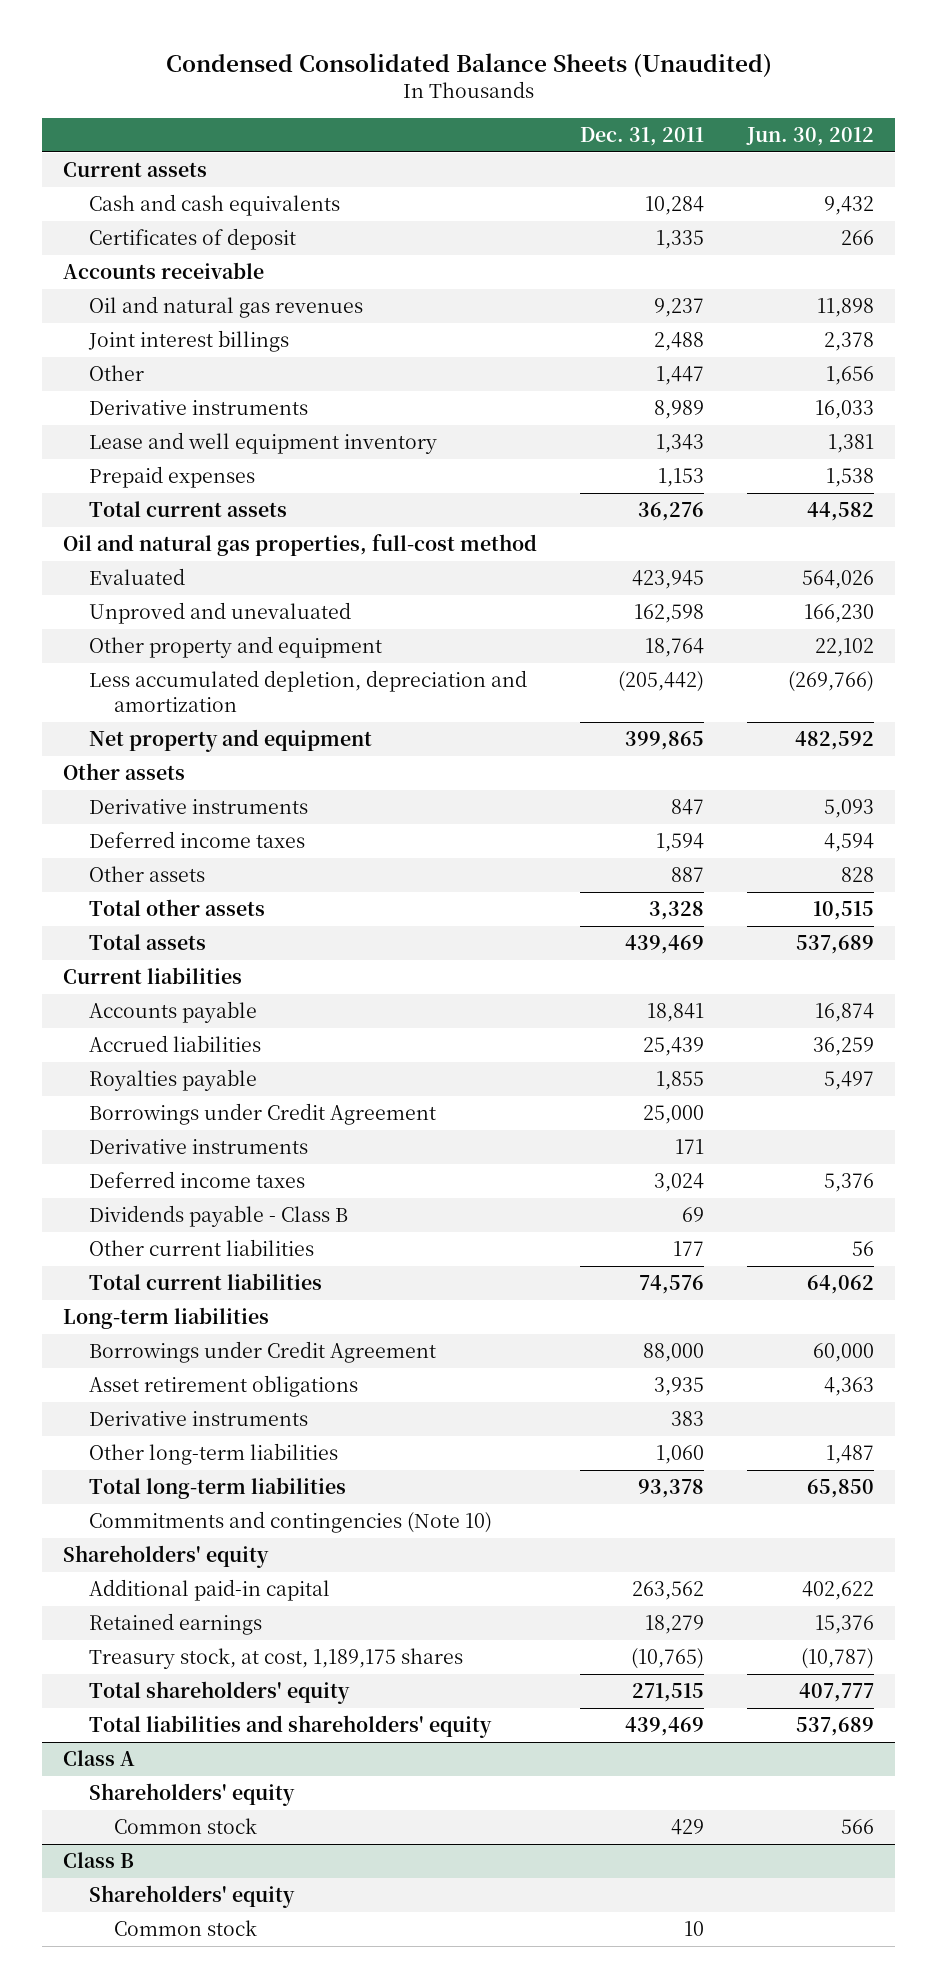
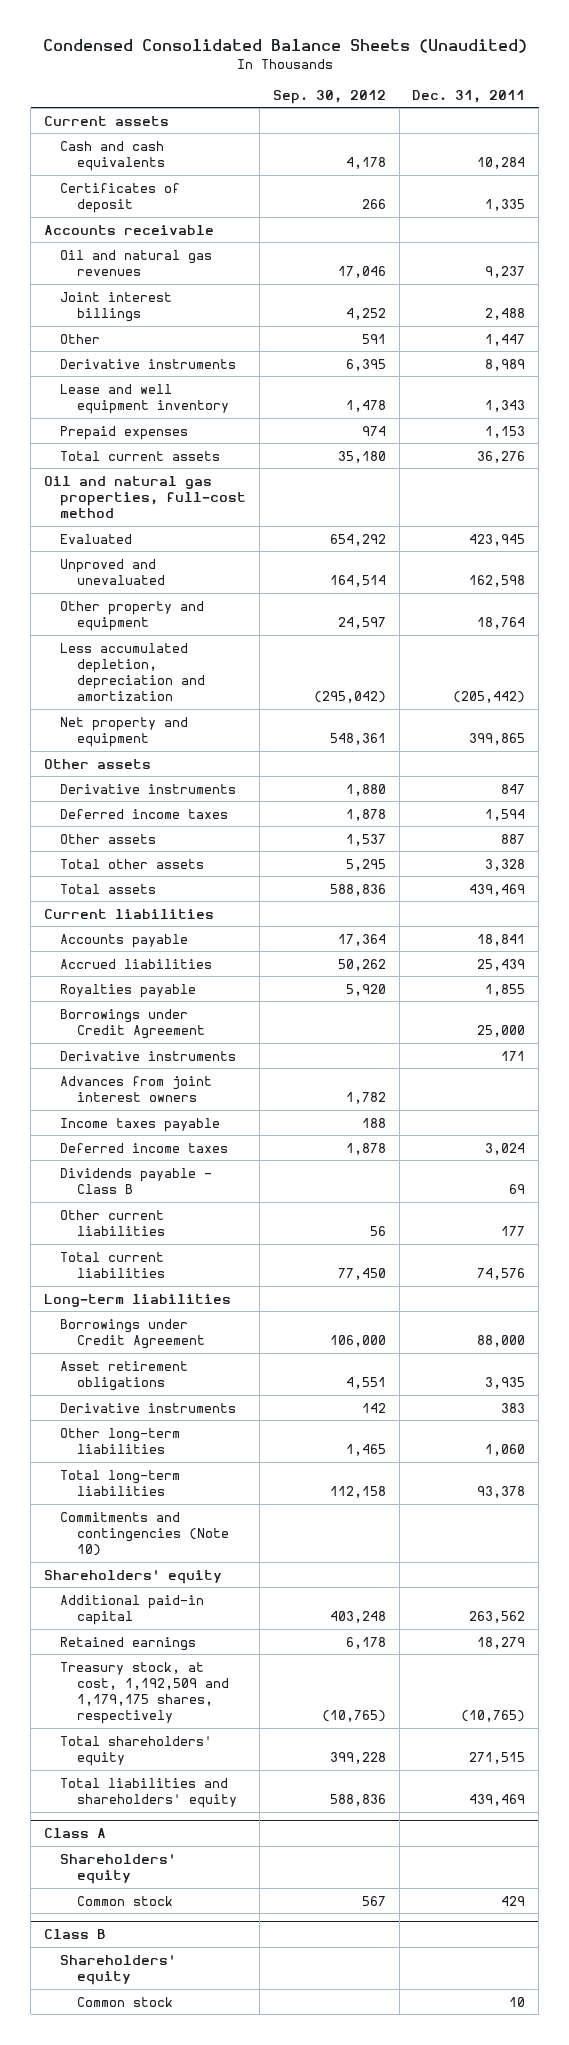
[746,126,875,146] Jun. 30, 2012 -> none
none -> [272,89,386,104] Sep. 30, 2012
none -> [60,1075,213,1102] Advances from joint interest owners
none -> [60,1117,221,1132] Income taxes payable
[88,1648,463,1670] Treasury stock, at cost, 1,189,175 shares -> [60,1661,230,1725] Treasury stock, at cost, 1,192,509 and 1,179,175 shares, respectively

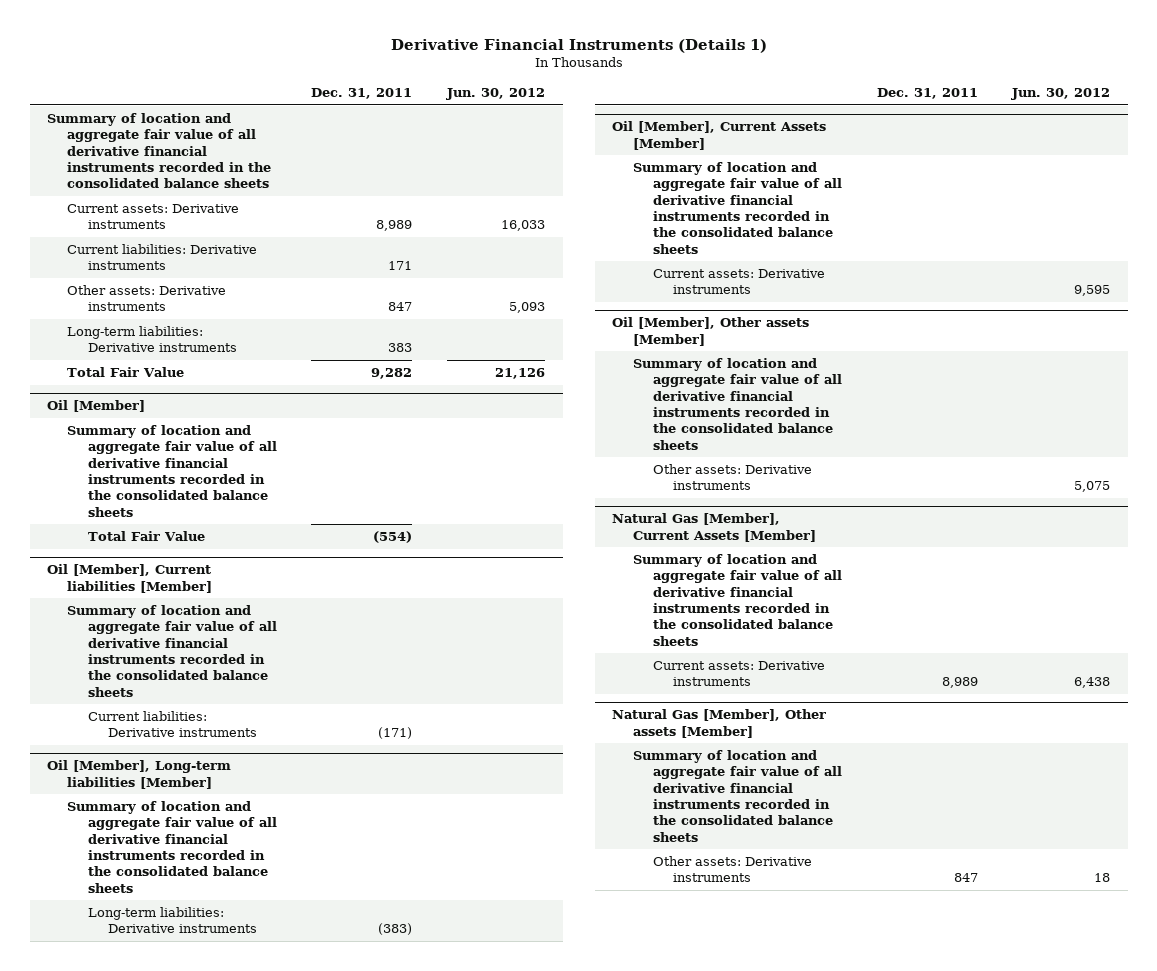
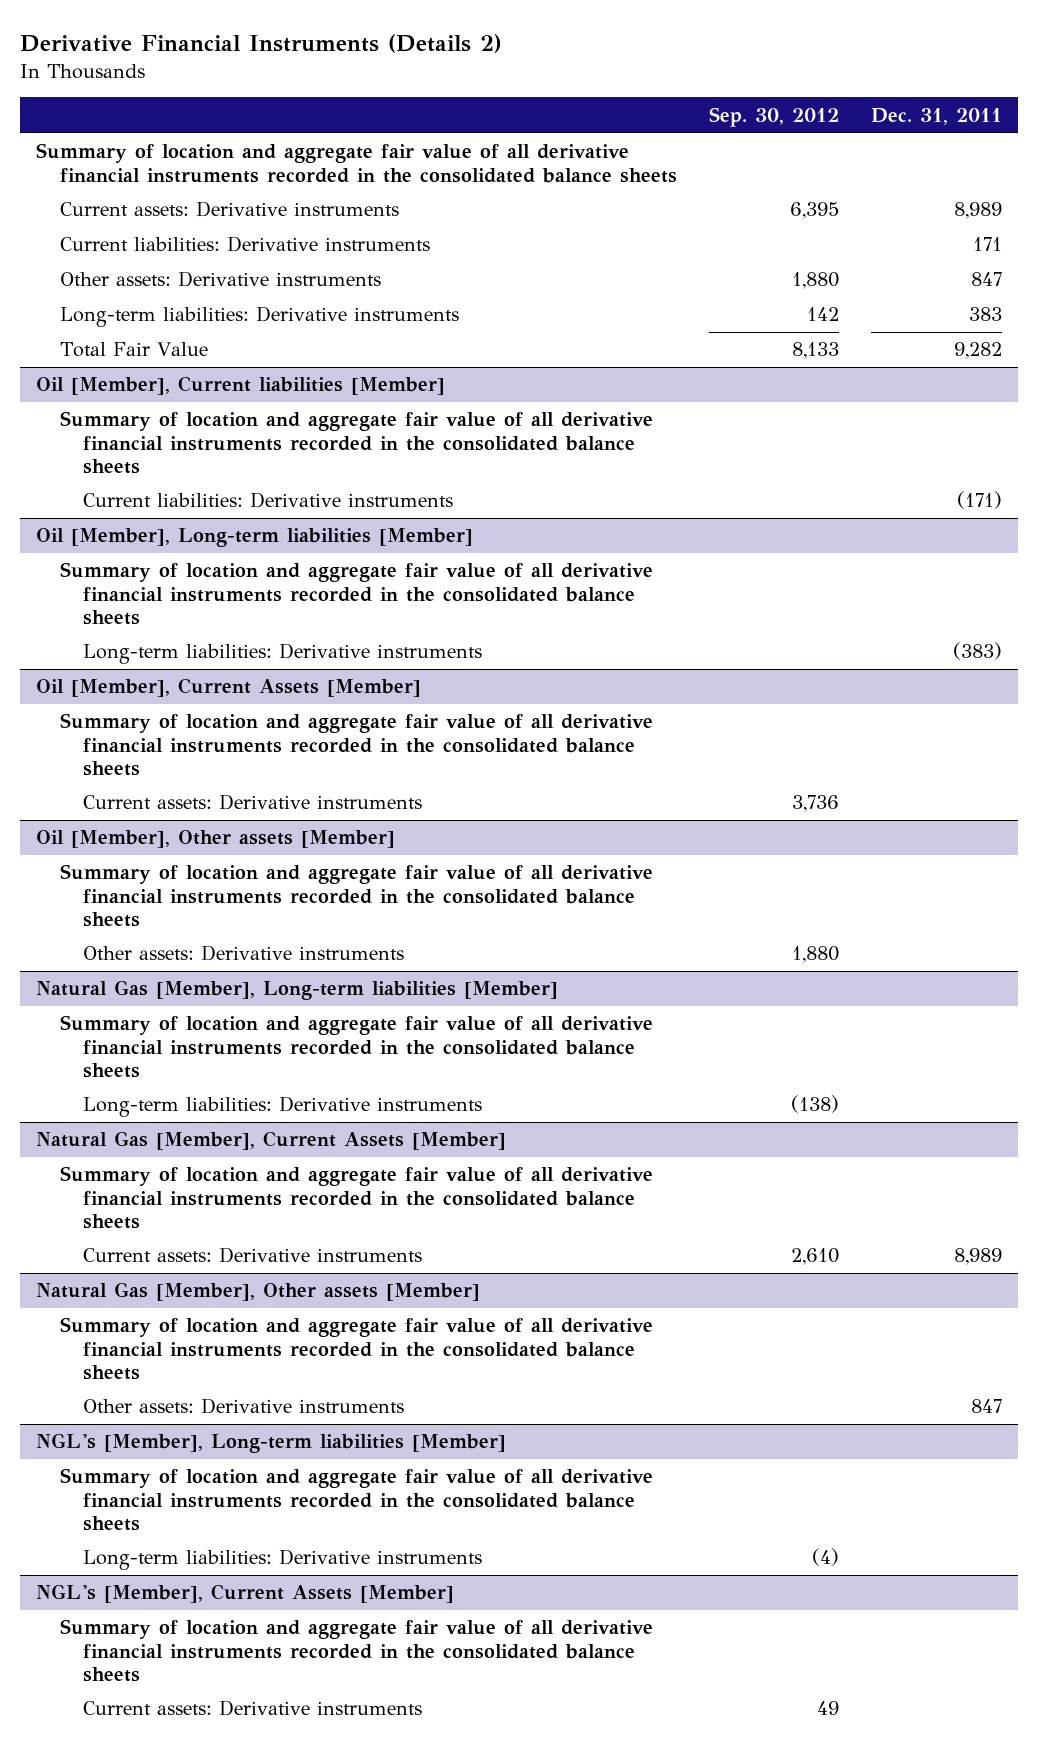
[390,38,767,53] Derivative Financial Instruments (Details 1) -> [20,33,503,53] Derivative Financial Instruments (Details 2)
[446,88,546,101] Jun. 30, 2012 -> none
none -> [708,106,839,127] Sep. 30, 2012
[47,400,146,413] Oil [Member] -> none
[67,425,277,517] Summary of location and aggregate fair value of all derivative financial instruments recorded in the consolidated balance sheets -> none
[87,531,205,542] Total Fair Value -> none
none -> [36,980,559,1001] Natural Gas [Member], Long-term liabilities [Member]
none -> [59,1015,653,1078] Summary of location and aggregate fair value of all derivative financial instruments recorded in the consolidated balance sheets
none -> [82,1096,482,1118] Long-term liabilities: Derivative instruments
none -> [36,1433,507,1454] NGL's [Member], Long-term liabilities [Member]
none -> [59,1468,653,1531] Summary of location and aggregate fair value of all derivative financial instruments recorded in the consolidated balance sheets
none -> [82,1549,482,1571] Long-term liabilities: Derivative instruments
none -> [36,1584,455,1604] NGL's [Member], Current Assets [Member]
none -> [59,1619,653,1682] Summary of location and aggregate fair value of all derivative financial instruments recorded in the consolidated balance sheets
none -> [82,1700,422,1717] Current assets: Derivative instruments

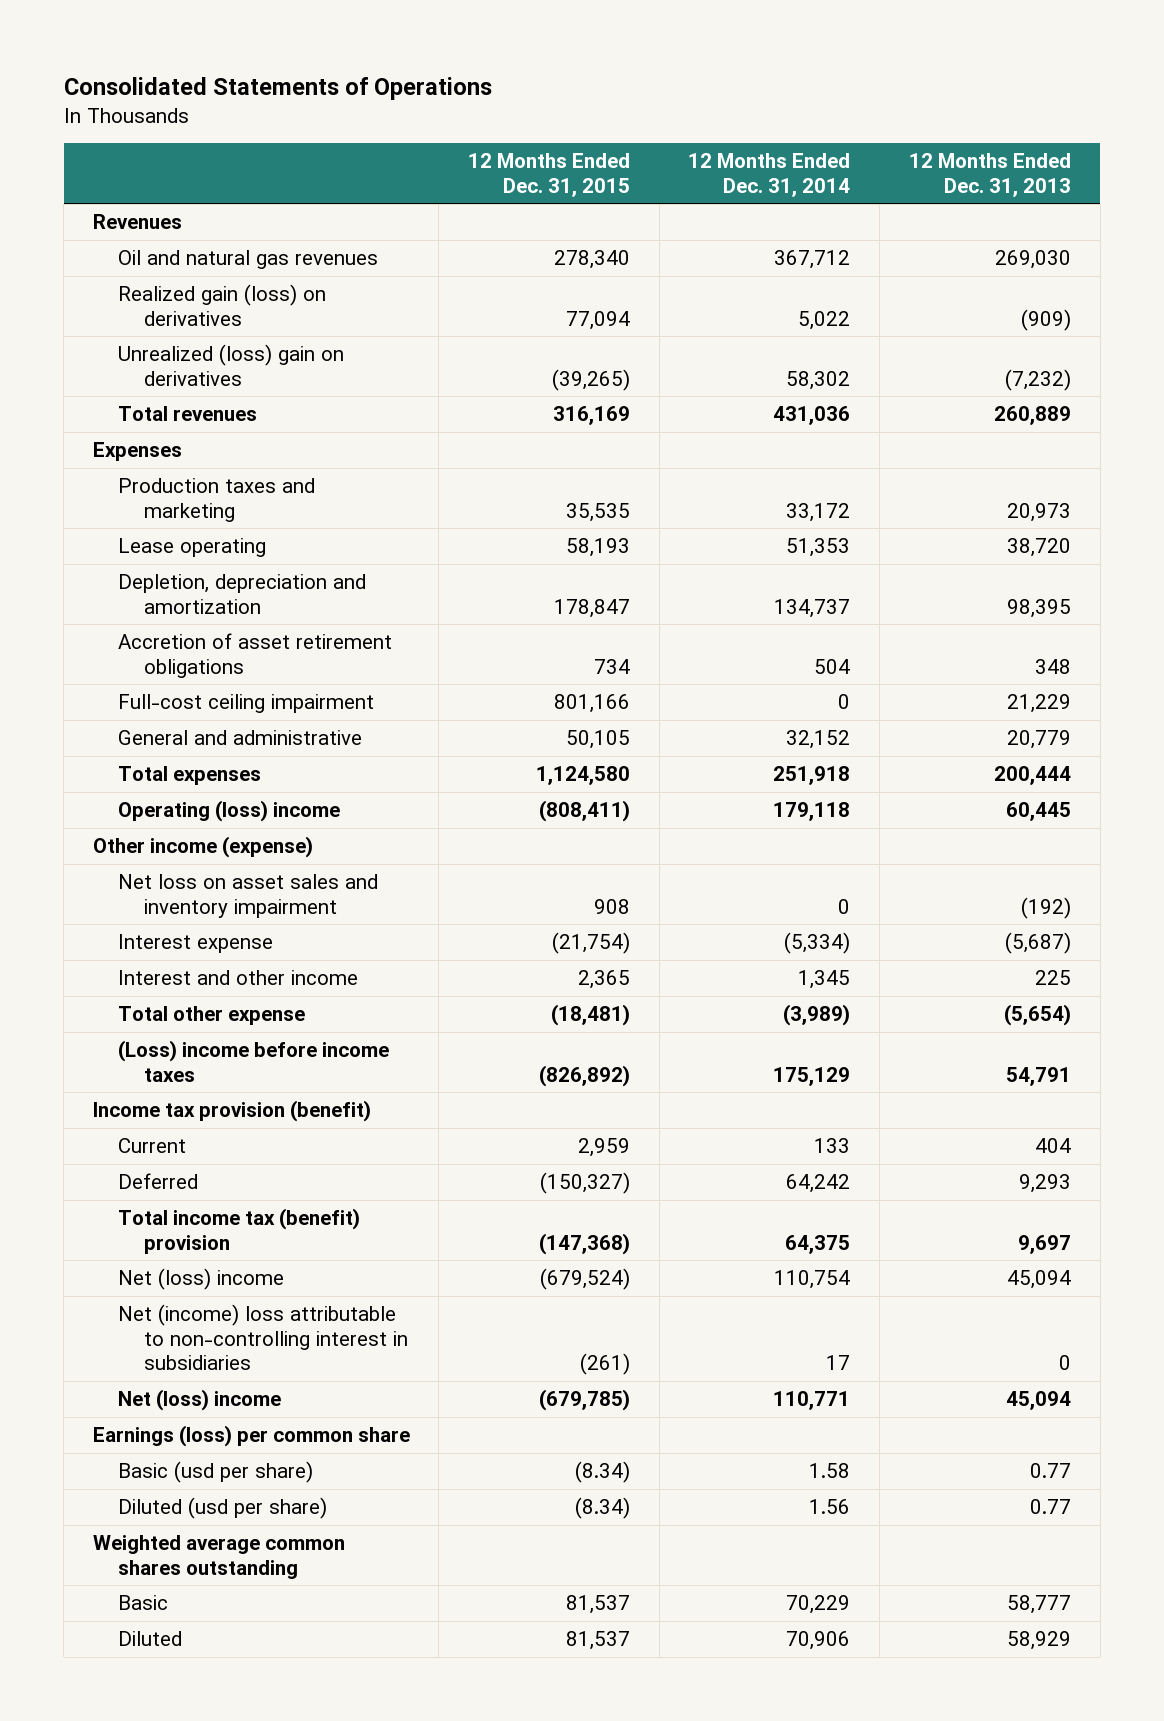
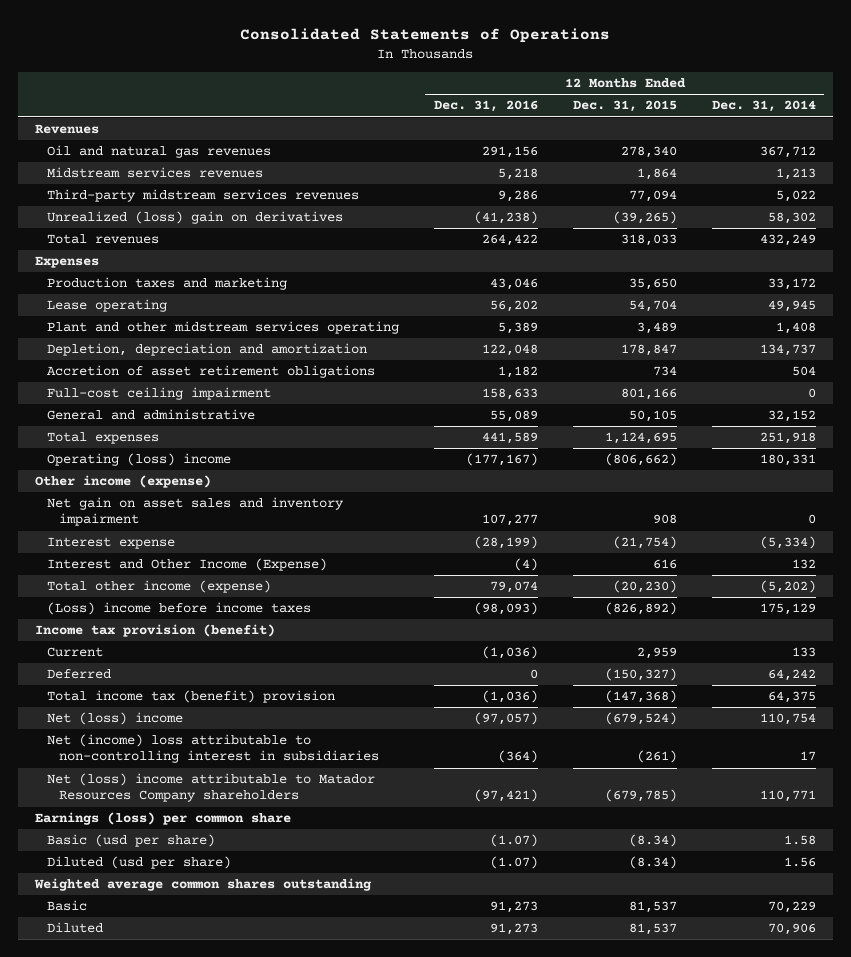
[908,153,1071,197] 12 Months Ended Dec. 31, 2013 -> none
none -> [433,100,538,113] Dec. 31, 2016
none -> [47,167,264,179] Midstream services revenues
[118,284,327,326] Realized gain (loss) on derivatives -> [47,189,360,203] Third-party midstream services revenues
[553,406,631,426] 316,169 -> [620,234,677,247] 318,033
[773,406,851,426] 431,036 -> [759,234,816,247] 432,249
[566,502,631,522] 35,535 -> [628,278,677,291] 35,650
[566,538,631,558] 58,193 -> [628,300,677,313] 54,704
[786,538,851,558] 51,353 -> [767,300,816,313] 49,945
none -> [47,321,400,335] Plant and other midstream services operating
[536,766,631,786] 1,124,580 -> [604,432,677,445] 1,124,695
[539,800,631,823] (808,411) -> [604,453,677,467] (806,662)
[773,802,851,822] 179,118 -> [759,454,816,467] 180,331
[118,874,379,918] Net loss on asset sales and inventory impairment -> [47,497,345,527] Net gain on asset sales and inventory impairment
[118,970,359,986] Interest and other income -> [47,558,328,572] Interest and Other Income (Expense)
[578,970,631,990] 2,365 -> [652,559,677,570] 616
[798,970,851,990] 1,345 -> [791,559,816,570] 132
[118,1006,306,1026] Total other expense -> [47,580,272,594] Total other income (expense)
[551,1004,631,1027] (18,481) -> [612,580,677,594] (20,230)
[783,1004,851,1027] (3,989) -> [759,580,816,594] (5,202)
[118,1389,282,1412] Net (loss) income -> [47,773,376,803] Net (loss) income attributable to Matador Resources Company shareholders

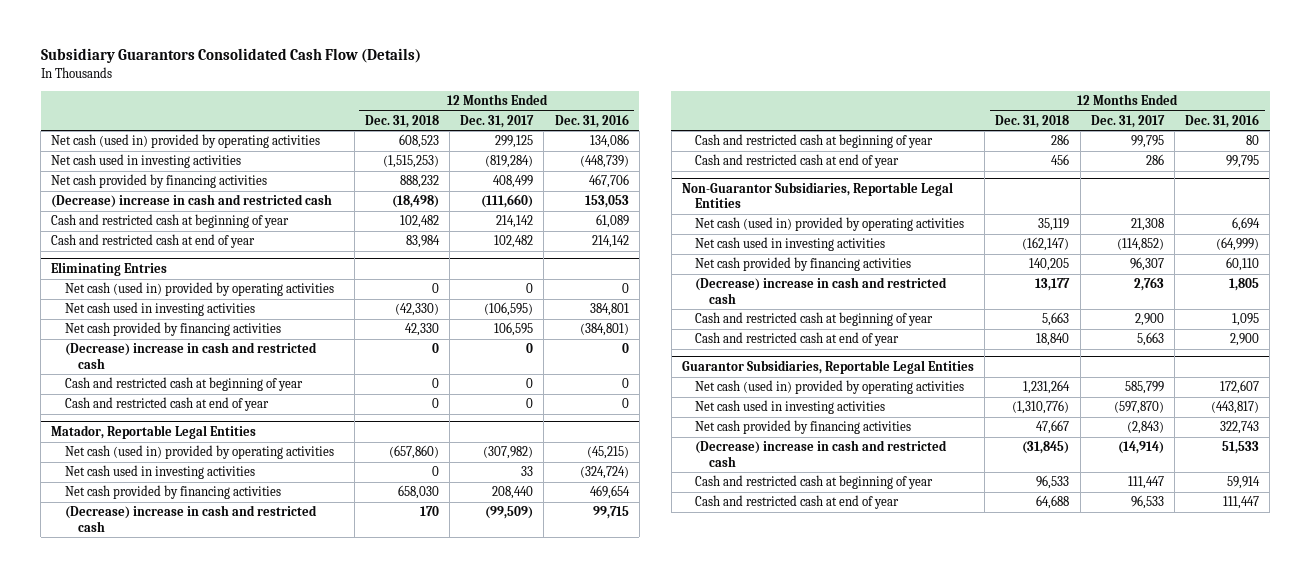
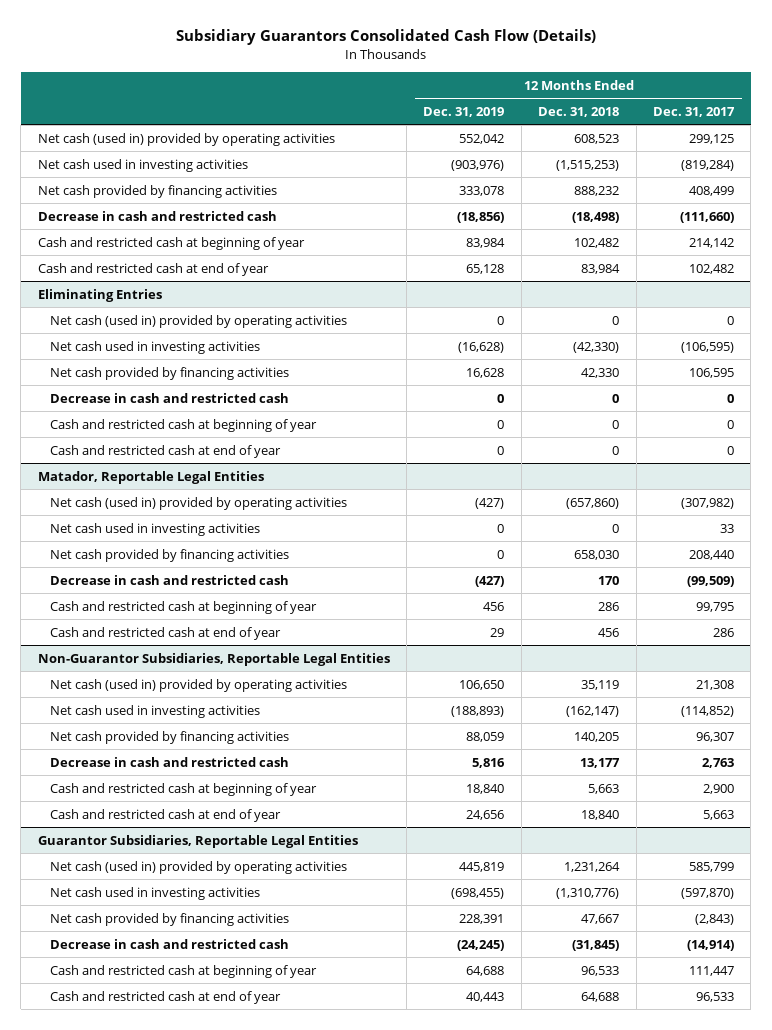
[554,113,629,128] Dec. 31, 2016 -> none
none -> [423,106,505,117] Dec. 31, 2019
[51,194,333,209] (Decrease) increase in cash and restricted cash -> [37,210,277,221] Decrease in cash and restricted cash
[64,342,317,369] (Decrease) increase in cash and restricted cash -> [49,392,289,403] Decrease in cash and restricted cash
[64,505,317,532] (Decrease) increase in cash and restricted cash -> [49,574,289,585] Decrease in cash and restricted cash
[695,277,948,304] (Decrease) increase in cash and restricted cash -> [49,756,289,767] Decrease in cash and restricted cash
[695,440,948,467] (Decrease) increase in cash and restricted cash -> [49,938,289,949] Decrease in cash and restricted cash

